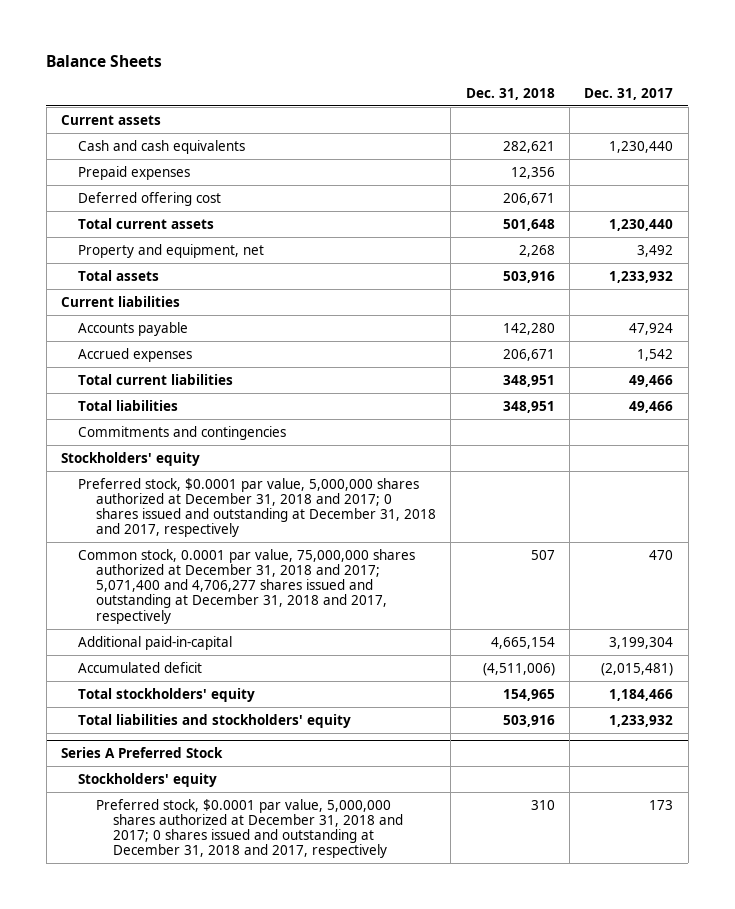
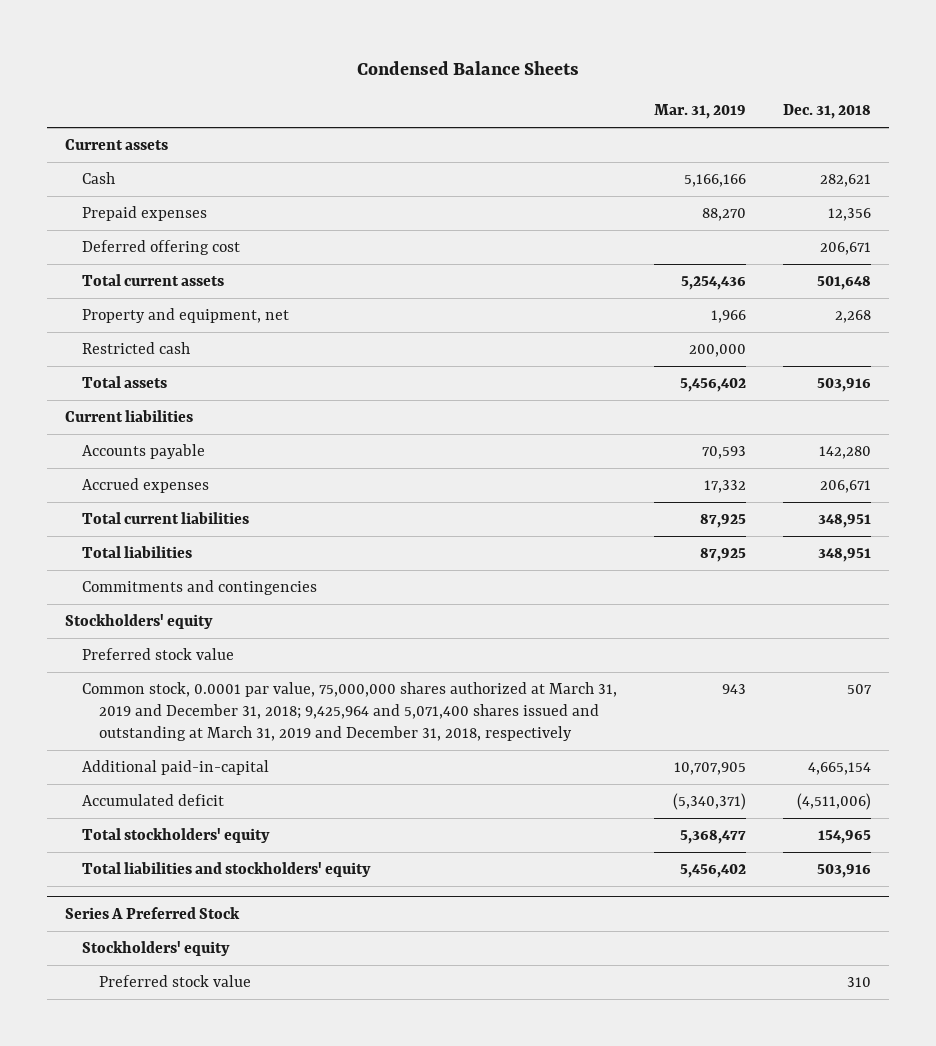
[46,54,163,67] Balance Sheets -> [356,60,579,75] Condensed Balance Sheets
[584,87,674,100] Dec. 31, 2017 -> none
none -> [653,104,746,120] Mar. 31, 2019
[78,139,246,154] Cash and cash equivalents -> [81,172,115,185] Cash
none -> [81,342,190,355] Restricted cash
[78,477,436,538] Preferred stock, $0.0001 par value, 5,000,000 shares authorized at December 31, 2018 and 2017; 0 shares issued and outstanding at December 31, 2018 and 2017, respectively -> [81,648,234,661] Preferred stock value
[78,548,416,624] Common stock, 0.0001 par value, 75,000,000 shares authorized at December 31, 2018 and 2017; 5,071,400 and 4,706,277 shares issued and outstanding at December 31, 2018 and 2017, respectively -> [81,682,617,742] Common stock, 0.0001 par value, 75,000,000 shares authorized at March 31, 2019 and December 31, 2018; 9,425,964 and 5,071,400 shares issued and outstanding at March 31, 2019 and December 31, 2018, respectively
[95,798,403,859] Preferred stock, $0.0001 par value, 5,000,000 shares authorized at December 31, 2018 and 2017; 0 shares issued and outstanding at December 31, 2018 and 2017, respectively -> [98,975,251,988] Preferred stock value

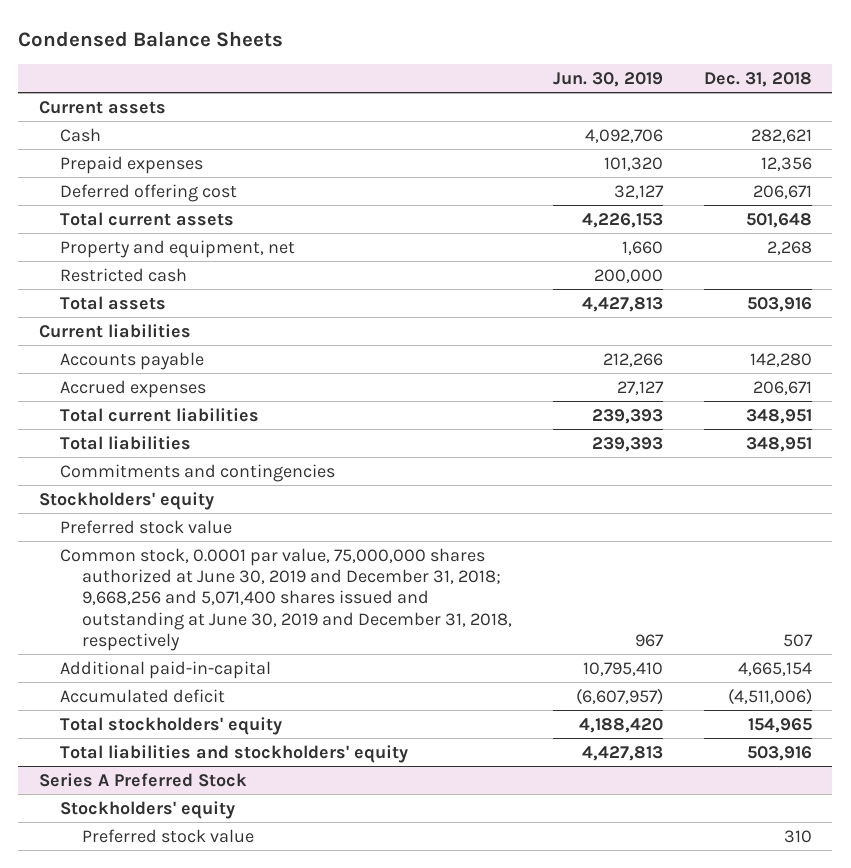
[653,104,746,120] Mar. 31, 2019 -> none
none -> [552,71,663,87] Jun. 30, 2019
[81,682,617,742] Common stock, 0.0001 par value, 75,000,000 shares authorized at March 31, 2019 and December 31, 2018; 9,425,964 and 5,071,400 shares issued and outstanding at March 31, 2019 and December 31, 2018, respectively -> [60,547,512,651] Common stock, 0.0001 par value, 75,000,000 shares authorized at June 30, 2019 and December 31, 2018; 9,668,256 and 5,071,400 shares issued and outstanding at June 30, 2019 and December 31, 2018, respectively

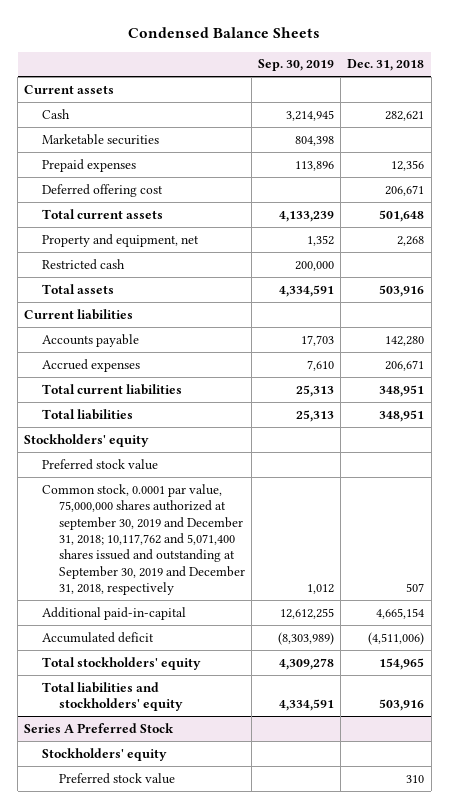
[552,71,663,87] Jun. 30, 2019 -> none
none -> [258,59,335,72] Sep. 30, 2019
none -> [41,133,159,145] Marketable securities
[60,463,336,482] Commitments and contingencies -> none
[60,547,512,651] Common stock, 0.0001 par value, 75,000,000 shares authorized at June 30, 2019 and December 31, 2018; 9,668,256 and 5,071,400 shares issued and outstanding at June 30, 2019 and December 31, 2018, respectively -> [41,483,245,596] Common stock, 0.0001 par value, 75,000,000 shares authorized at september 30, 2019 and December 31, 2018; 10,117,762 and 5,071,400 shares issued and outstanding at September 30, 2019 and December 31, 2018, respectively

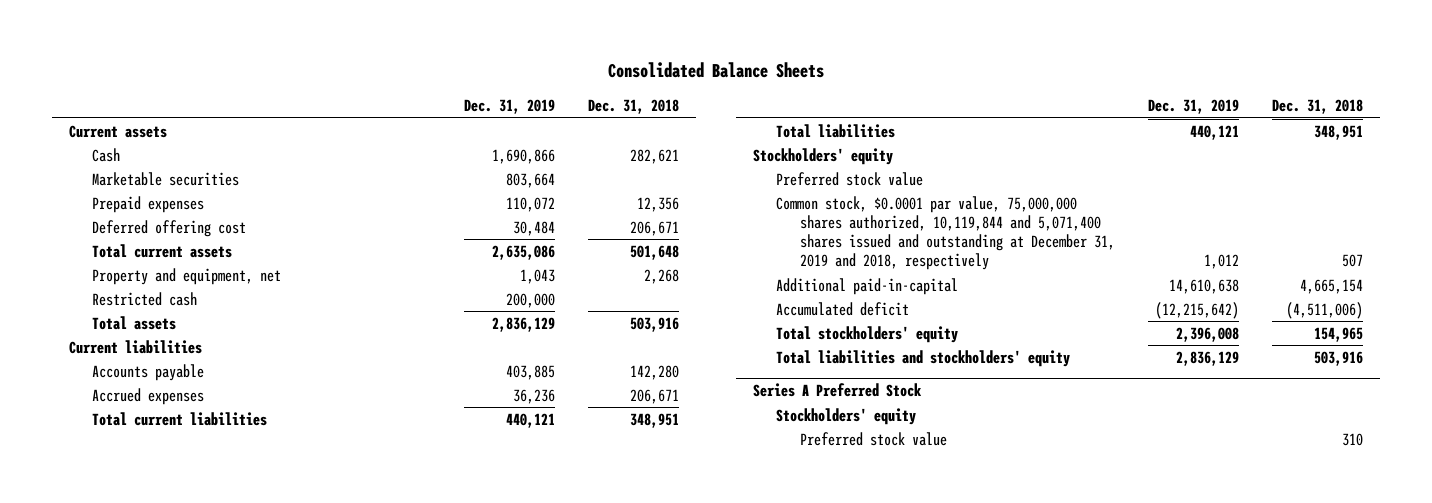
[128,27,321,39] Condensed Balance Sheets -> [607,62,824,79] Consolidated Balance Sheets
[258,59,335,72] Sep. 30, 2019 -> none
none -> [464,99,556,115] Dec. 31, 2019
[41,483,245,596] Common stock, 0.0001 par value, 75,000,000 shares authorized at september 30, 2019 and December 31, 2018; 10,117,762 and 5,071,400 shares issued and outstanding at September 30, 2019 and December 31, 2018, respectively -> [776,195,1115,271] Common stock, $0.0001 par value, 75,000,000 shares authorized, 10,119,844 and 5,071,400 shares issued and outstanding at December 31, 2019 and 2018, respectively

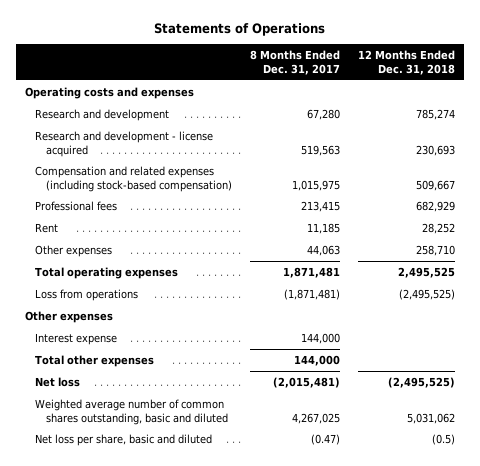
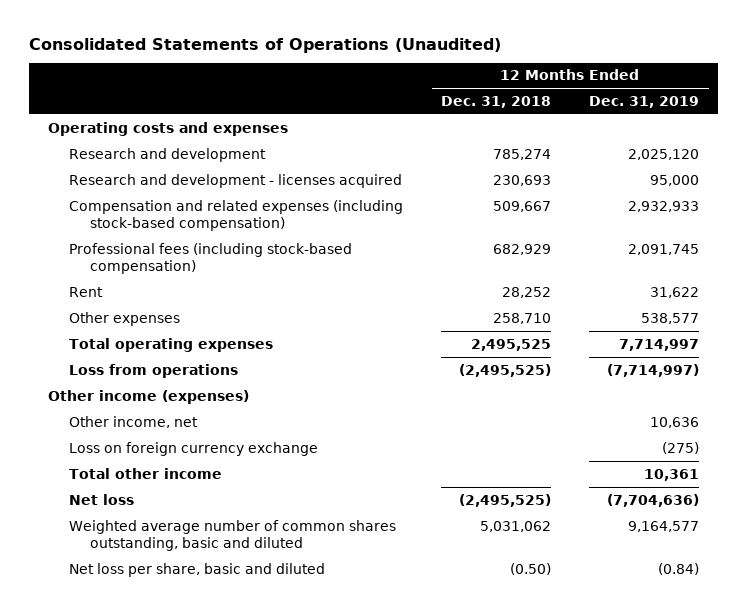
[153,23,325,37] Statements of Operations -> [28,37,501,53] Consolidated Statements of Operations (Unaudited)
[249,50,340,75] 8 Months Ended Dec. 31, 2017 -> none
none -> [589,96,700,109] Dec. 31, 2019
[35,130,214,157] Research and development - license acquired -> [69,173,403,188] Research and development - licenses acquired
[35,200,118,211] Professional fees -> [69,242,353,274] Professional fees (including stock-based compensation)
[35,332,118,345] Interest expense -> none
[24,310,113,323] Other expenses -> [47,389,249,404] Other income (expenses)
none -> [69,415,199,428] Other income, net
none -> [69,441,319,456] Loss on foreign currency exchange
[35,354,155,367] Total other expenses -> [69,467,223,479] Total other income
[431,433,455,445] (0.5) -> [510,562,552,575] (0.50)

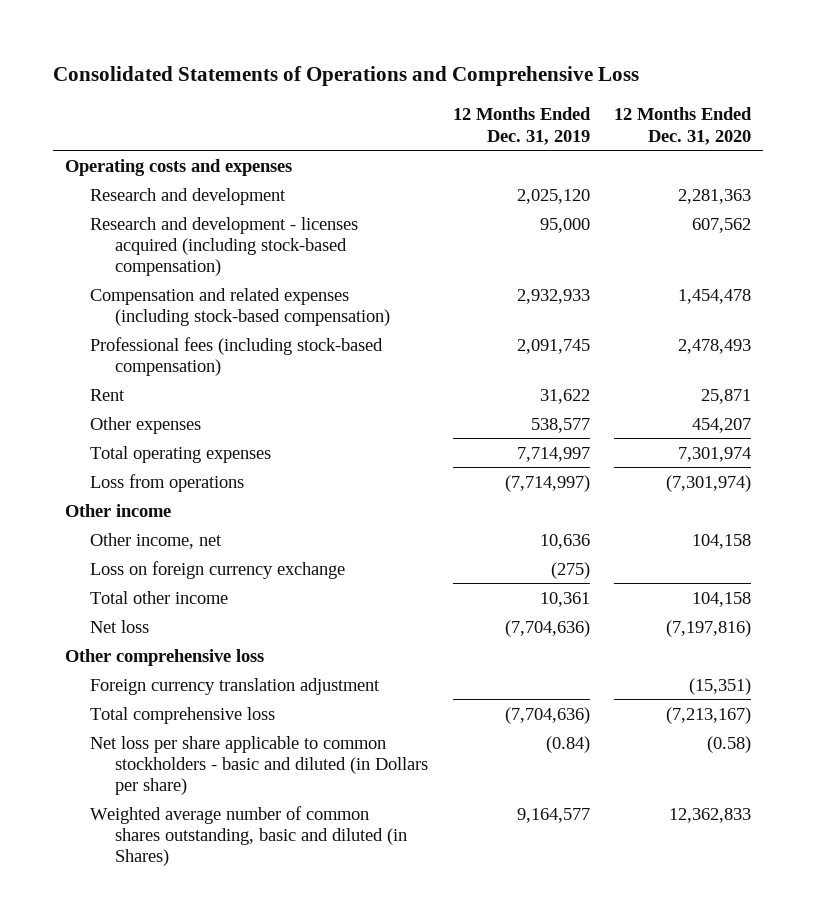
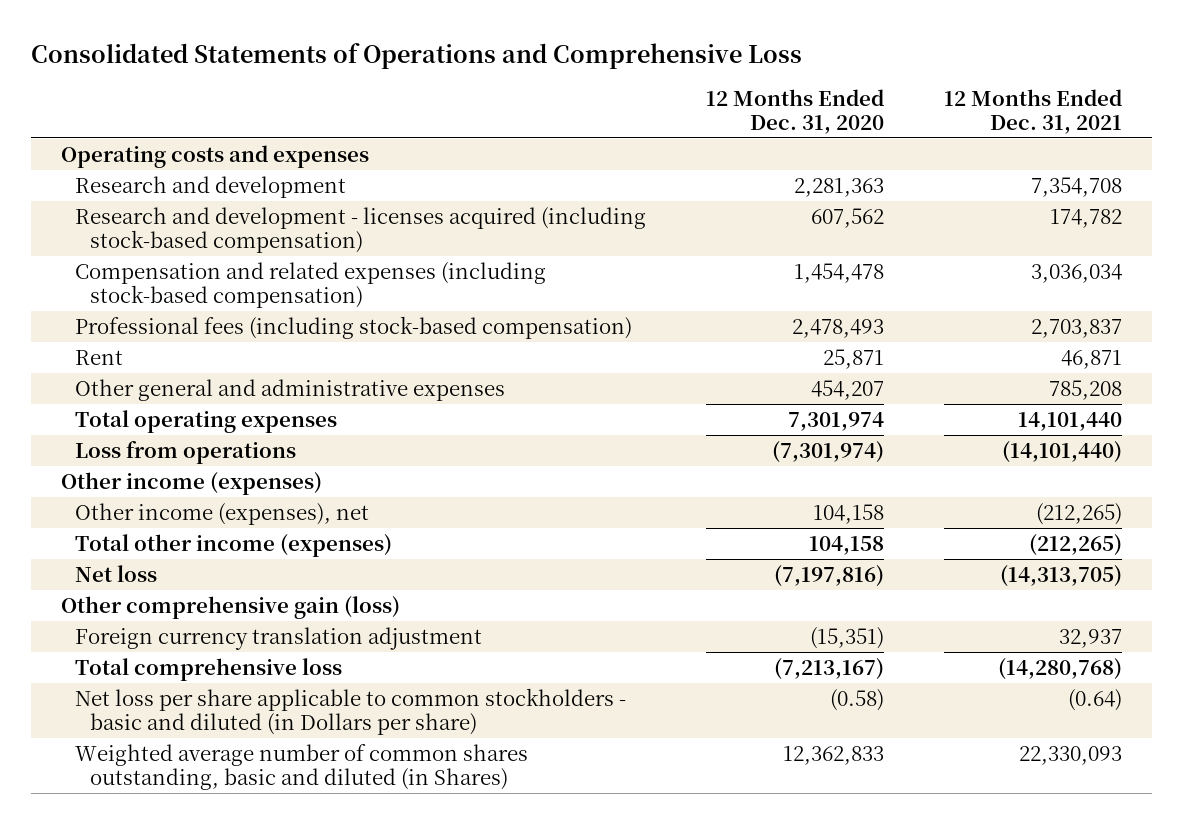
[452,107,591,145] 12 Months Ended Dec. 31, 2019 -> none
none -> [944,88,1123,134] 12 Months Ended Dec. 31, 2021
[90,416,202,434] Other expenses -> [75,378,506,401] Other general and administrative expenses
[90,560,346,579] Loss on foreign currency exchange -> none
[65,503,172,517] Other income -> [60,471,322,495] Other income (expenses)
[90,532,223,549] Other income, net -> [75,502,370,525] Other income (expenses), net
[90,590,229,604] Total other income -> [75,533,393,557] Total other income (expenses)
[65,648,265,666] Other comprehensive loss -> [60,595,400,619] Other comprehensive gain (loss)

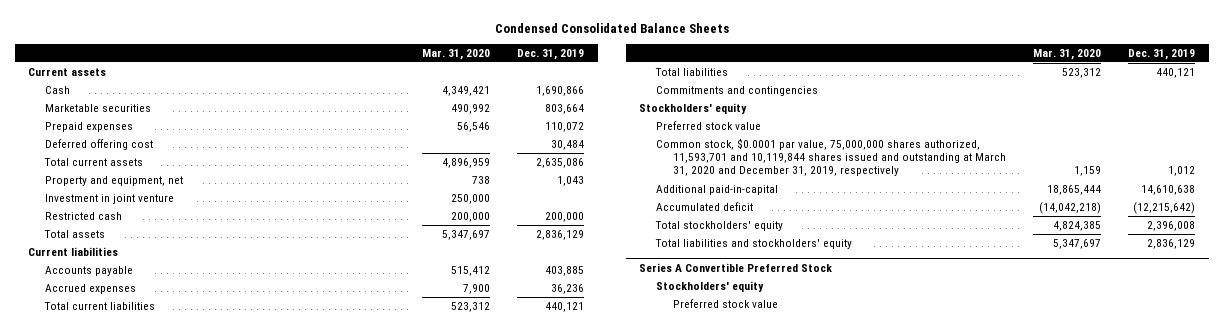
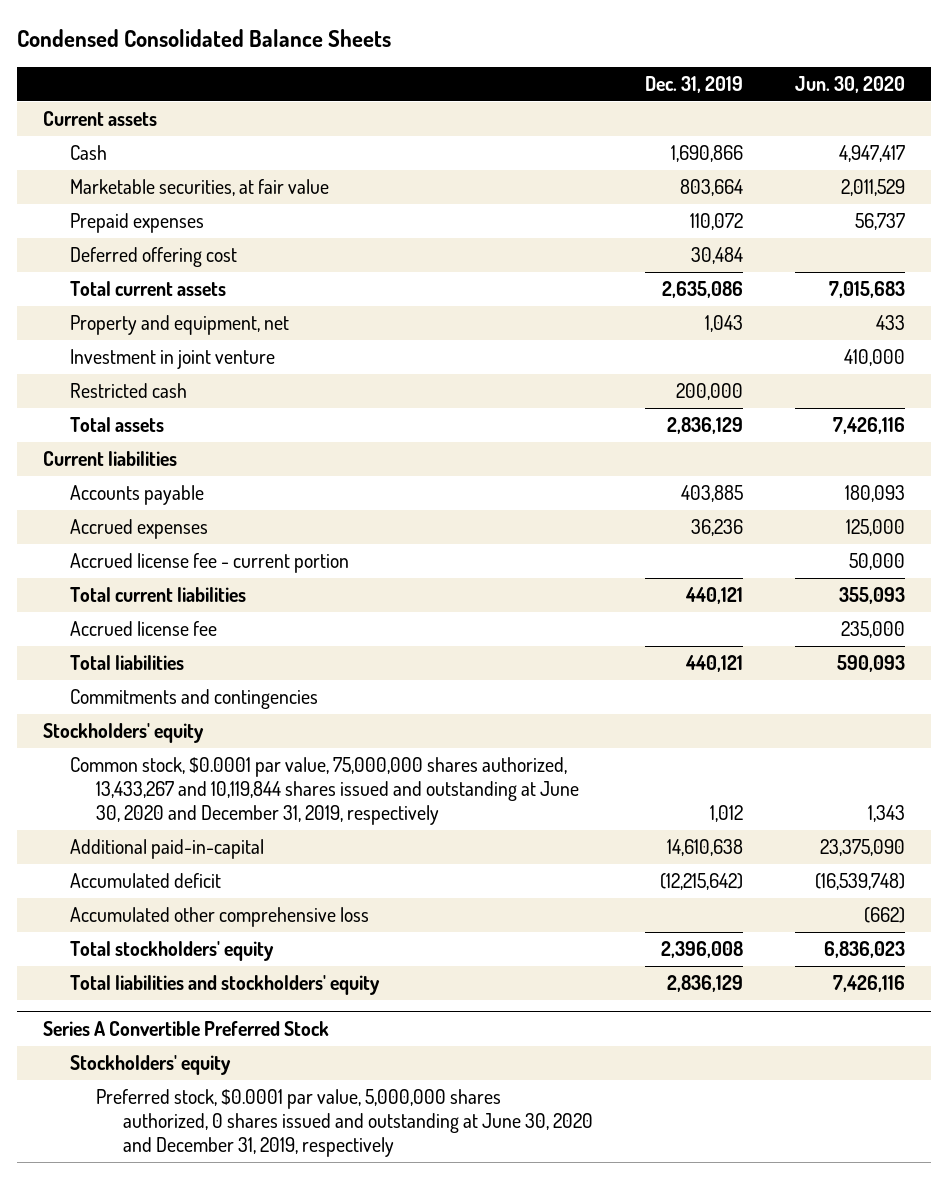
[422,48,491,60] Mar. 31, 2020 -> none
none -> [795,75,906,93] Jun. 30, 2020
[45,104,152,113] Marketable securities -> [69,179,329,197] Marketable securities, at fair value
none -> [69,553,349,574] Accrued license fee - current portion
none -> [69,621,217,637] Accrued license fee
[656,121,762,131] Preferred stock value -> none
[656,138,1007,177] Common stock, $0.0001 par value, 75,000,000 shares authorized, 11,593,701 and 10,119,844 shares issued and outstanding at March 31, 2020 and December 31, 2019, respectively -> [69,757,580,825] Common stock, $0.0001 par value, 75,000,000 shares authorized, 13,433,267 and 10,119,844 shares issued and outstanding at June 30, 2020 and December 31, 2019, respectively
none -> [69,907,369,928] Accumulated other comprehensive loss
[673,299,779,309] Preferred stock value -> [96,1089,594,1157] Preferred stock, $0.0001 par value, 5,000,000 shares authorized, 0 shares issued and outstanding at June 30, 2020 and December 31, 2019, respectively

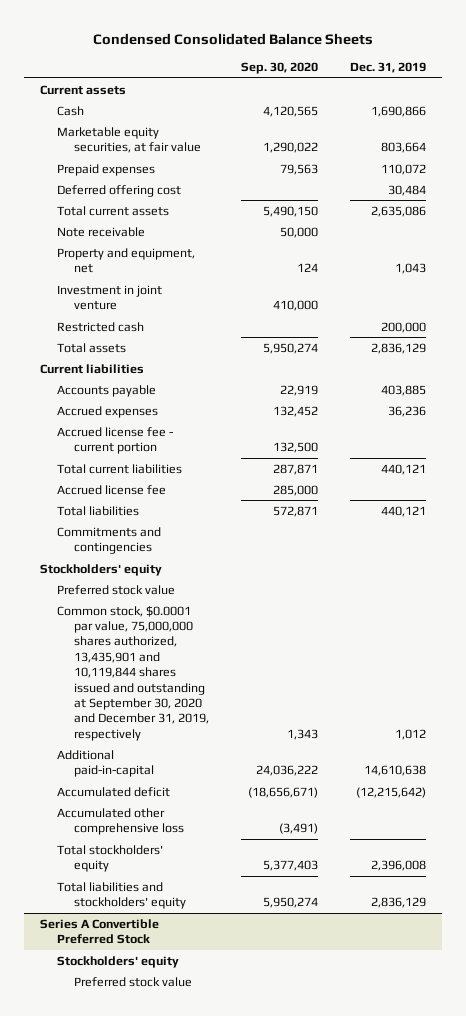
[795,75,906,93] Jun. 30, 2020 -> none
none -> [240,62,318,75] Sep. 30, 2020
[69,179,329,197] Marketable securities, at fair value -> [56,126,201,154] Marketable equity securities, at fair value
none -> [56,226,145,237] Note receivable
none -> [56,584,175,595] Preferred stock value
[69,757,580,825] Common stock, $0.0001 par value, 75,000,000 shares authorized, 13,433,267 and 10,119,844 shares issued and outstanding at June 30, 2020 and December 31, 2019, respectively -> [56,605,209,741] Common stock, $0.0001 par value, 75,000,000 shares authorized, 13,435,901 and 10,119,844 shares issued and outstanding at September 30, 2020 and December 31, 2019, respectively
[96,1089,594,1157] Preferred stock, $0.0001 par value, 5,000,000 shares authorized, 0 shares issued and outstanding at June 30, 2020 and December 31, 2019, respectively -> [73,976,192,987] Preferred stock value

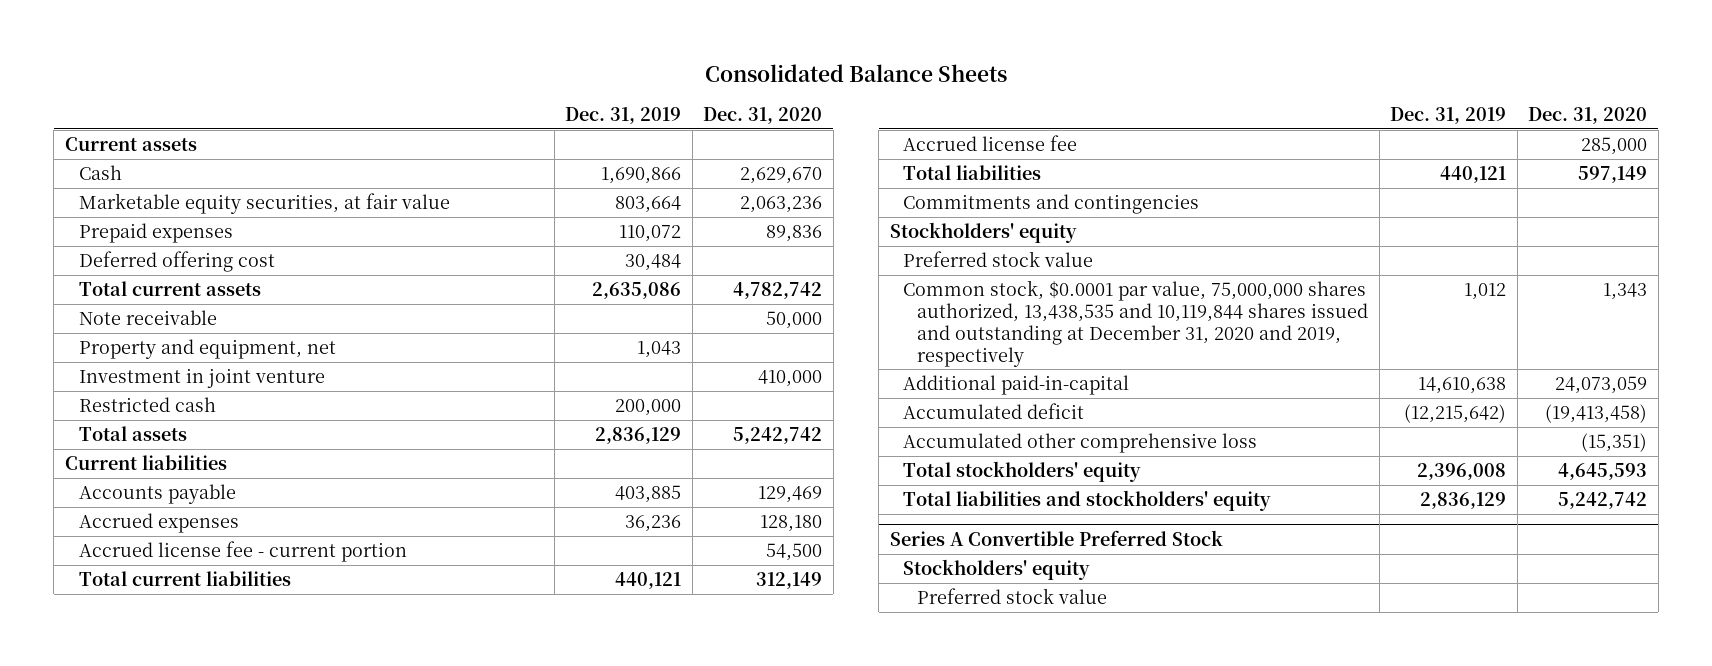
[92,32,373,45] Condensed Consolidated Balance Sheets -> [704,64,1007,83] Consolidated Balance Sheets
[240,62,318,75] Sep. 30, 2020 -> none
none -> [703,107,823,125] Dec. 31, 2020
[56,605,209,741] Common stock, $0.0001 par value, 75,000,000 shares authorized, 13,435,901 and 10,119,844 shares issued and outstanding at September 30, 2020 and December 31, 2019, respectively -> [903,279,1369,367] Common stock, $0.0001 par value, 75,000,000 shares authorized, 13,438,535 and 10,119,844 shares issued and outstanding at December 31, 2020 and 2019, respectively

